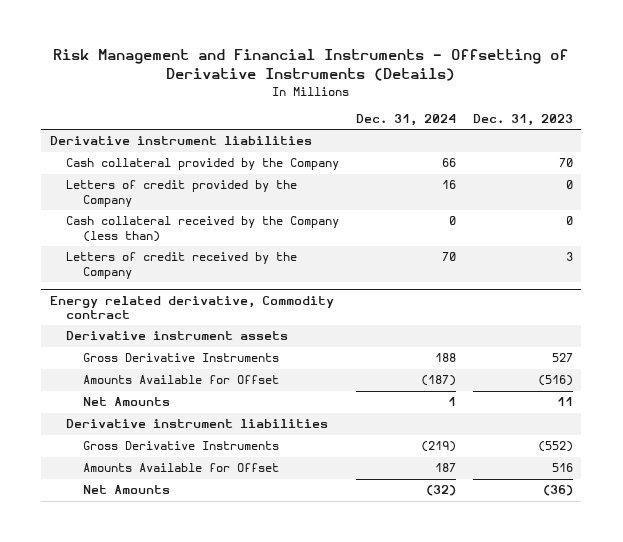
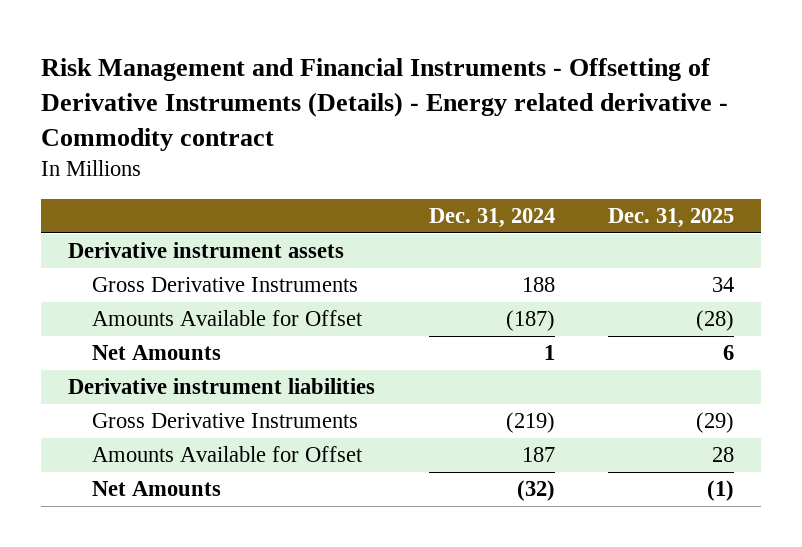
[53,49,569,82] Risk Management and Financial Instruments - Offsetting of Derivative Instruments (Details) -> [40,57,728,151] Risk Management and Financial Instruments - Offsetting of Derivative Instruments (Details) - Energy related derivative - Commodity contract
[472,114,573,127] Dec. 31, 2023 -> none
none -> [608,208,735,229] Dec. 31, 2025
[49,136,312,146] Derivative instrument liabilities -> none
[66,158,340,171] Cash collateral provided by the Company -> none
[66,180,298,207] Letters of credit provided by the Company -> none
[66,216,340,242] Cash collateral received by the Company (less than) -> none
[66,252,298,279] Letters of credit received by the Company -> none
[49,295,334,320] Energy related derivative, Commodity contract -> none

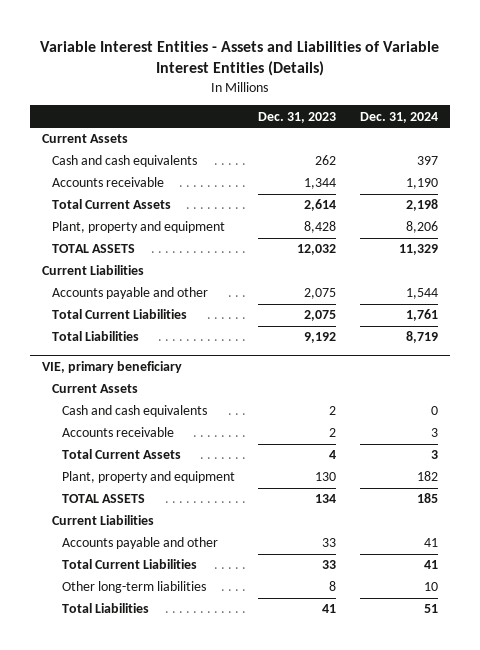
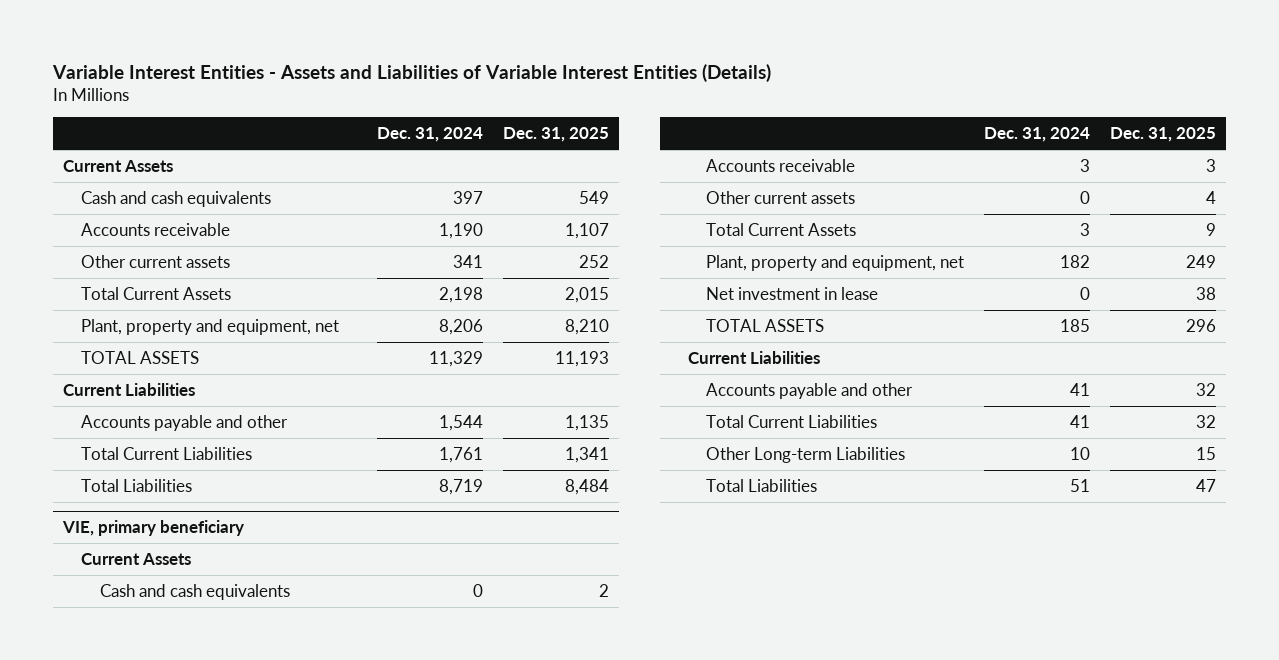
[258,111,337,123] Dec. 31, 2023 -> none
none -> [503,127,610,143] Dec. 31, 2025
none -> [81,254,231,268] Other current assets
[51,221,225,234] Plant, property and equipment -> [81,318,340,335] Plant, property and equipment, net
none -> [706,190,856,204] Other current assets
[61,471,235,484] Plant, property and equipment -> [706,254,965,271] Plant, property and equipment, net
none -> [706,286,879,300] Net investment in lease
[61,581,206,594] Other long-term liabilities -> [706,446,906,463] Other Long-term Liabilities

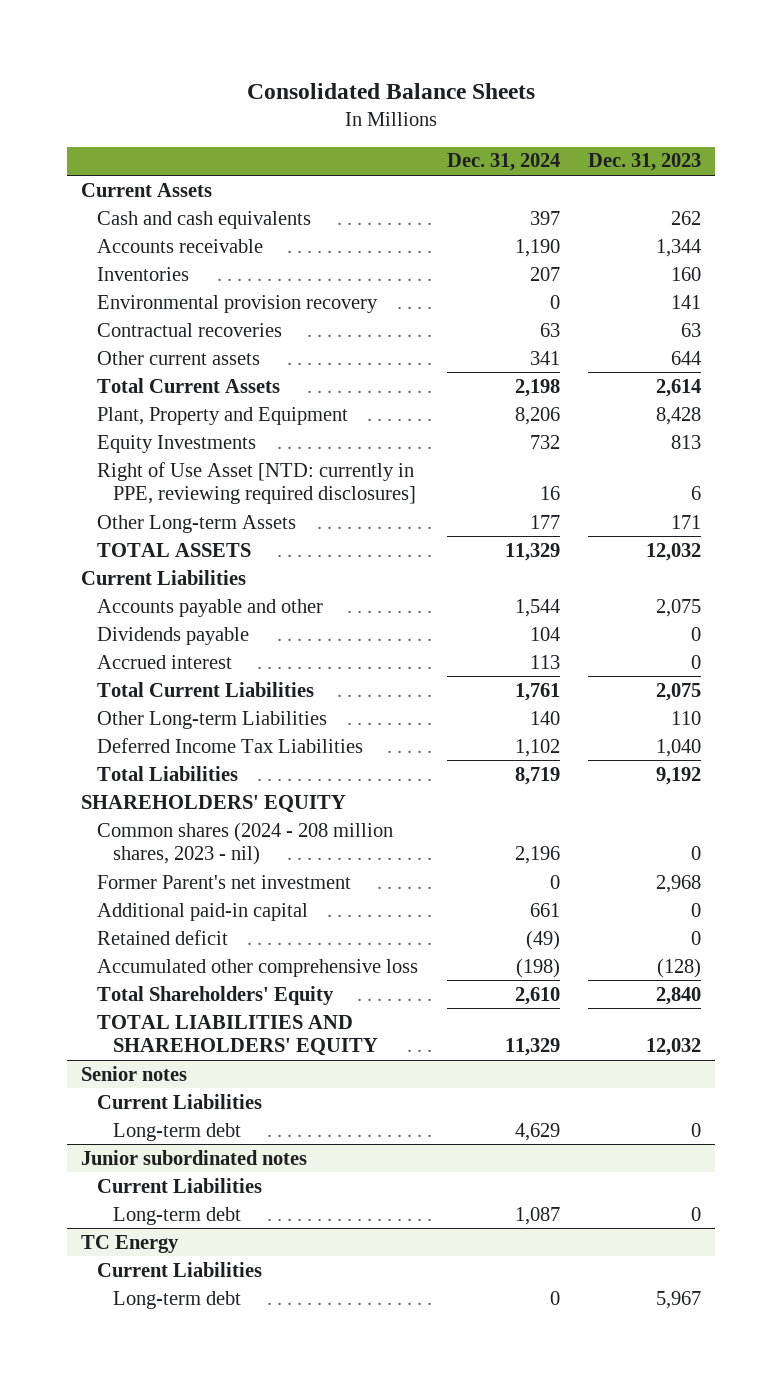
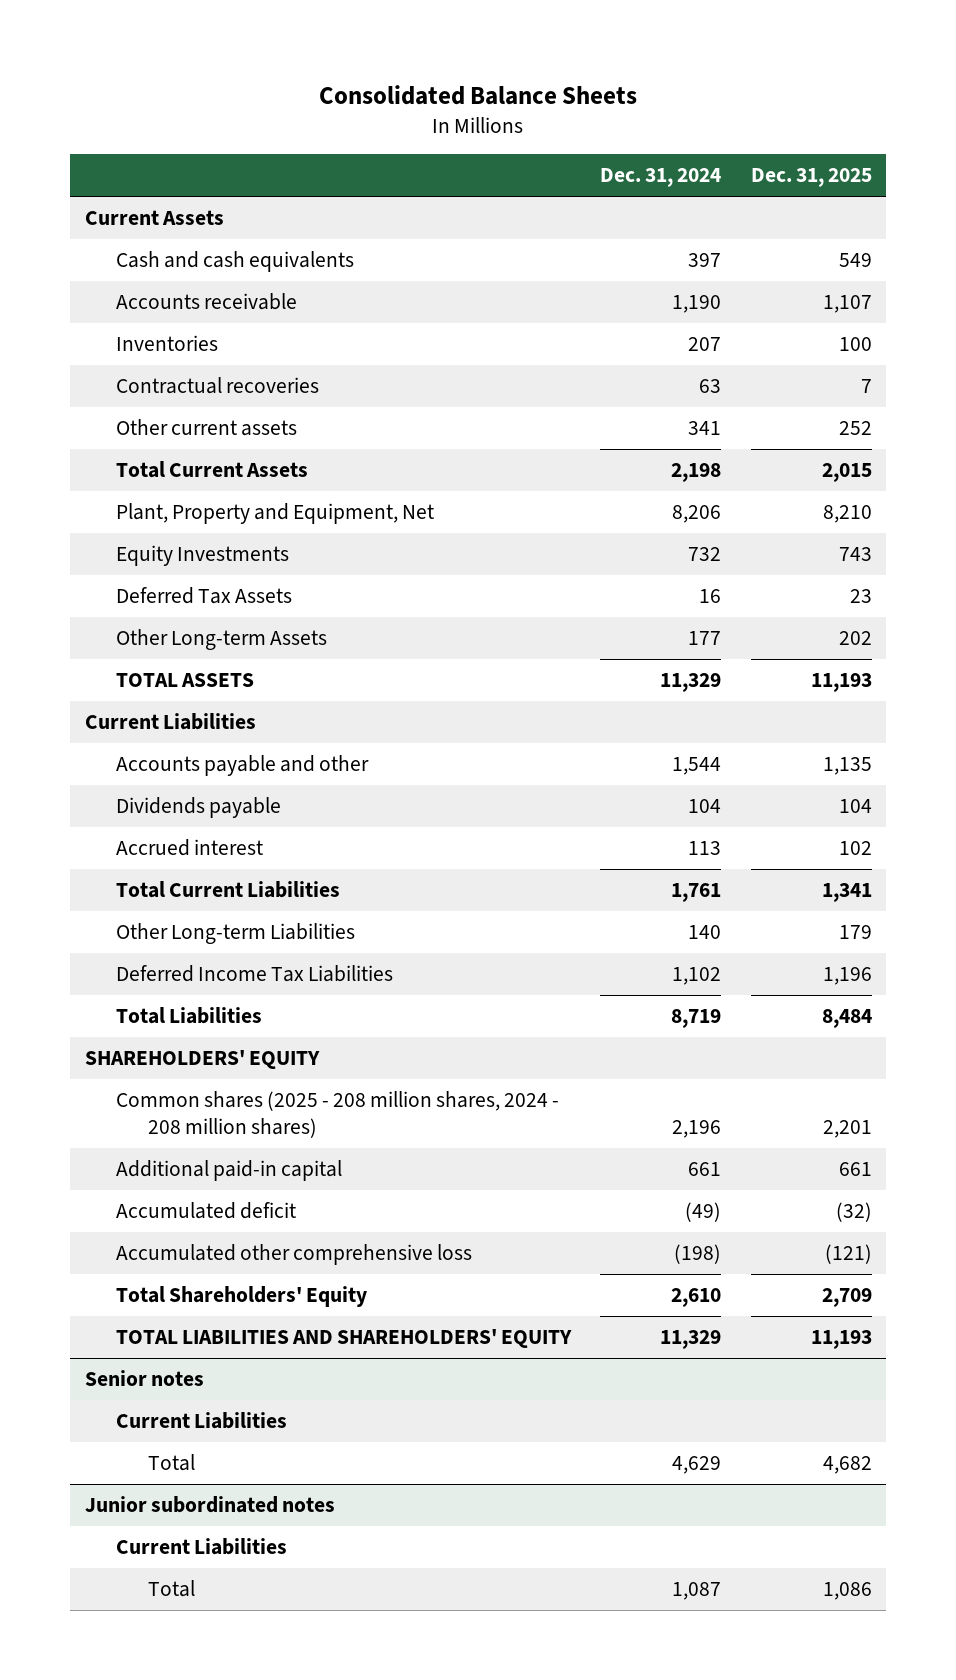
[587,153,701,172] Dec. 31, 2023 -> none
none -> [750,168,872,188] Dec. 31, 2025
[97,294,379,313] Environmental provision recovery -> none
[97,406,349,425] Plant, Property and Equipment -> [116,502,435,524] Plant, Property and Equipment, Net
[97,461,417,505] Right of Use Asset [NTD: currently in PPE, reviewing required disclosures] -> [116,586,293,604] Deferred Tax Assets
[97,874,352,889] Former Parent's net investment -> none
[97,821,394,866] Common shares (2024 - 208 million shares, 2023 - nil) -> [116,1090,560,1139] Common shares (2025 - 208 million shares, 2024 - 208 million shares)
[97,929,229,945] Retained deficit -> [116,1201,297,1219] Accumulated deficit
[113,1122,242,1141] Long-term debt -> [147,1453,195,1471] Total
[81,1234,180,1253] TC Energy -> none
[97,1261,263,1277] Current Liabilities -> none
[113,1290,242,1309] Long-term debt -> none
[113,1206,242,1225] Long-term debt -> [147,1579,195,1597] Total

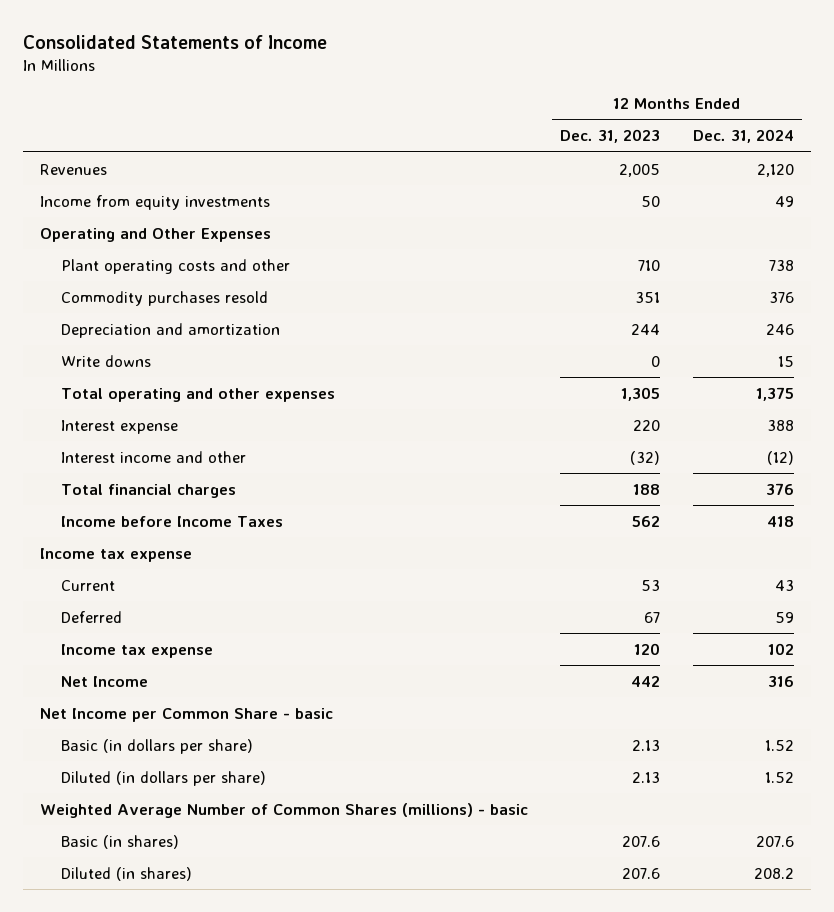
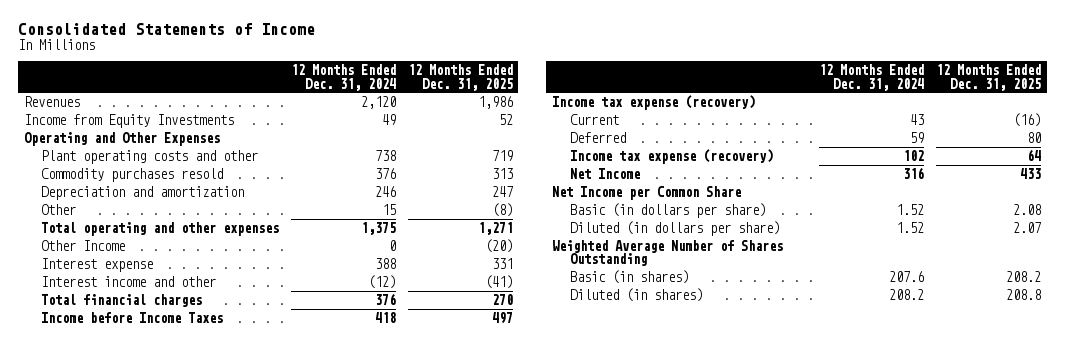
[560,128,661,143] Dec. 31, 2023 -> none
none -> [407,64,513,91] 12 Months Ended Dec. 31, 2025
[39,194,270,210] Income from equity investments -> [23,113,234,128] Income from Equity Investments
[61,354,152,367] Write downs -> none
none -> [41,203,77,215] Other
none -> [41,239,126,251] Other Income
[39,547,192,562] Income tax expense -> [552,94,756,110] Income tax expense (recovery)
[61,643,214,658] Income tax expense -> [569,148,773,164] Income tax expense (recovery)
[39,707,333,722] Net Income per Common Share - basic -> [552,185,742,200] Net Income per Common Share
[39,802,528,818] Weighted Average Number of Common Shares (millions) - basic -> [552,239,784,267] Weighted Average Number of Shares Outstanding

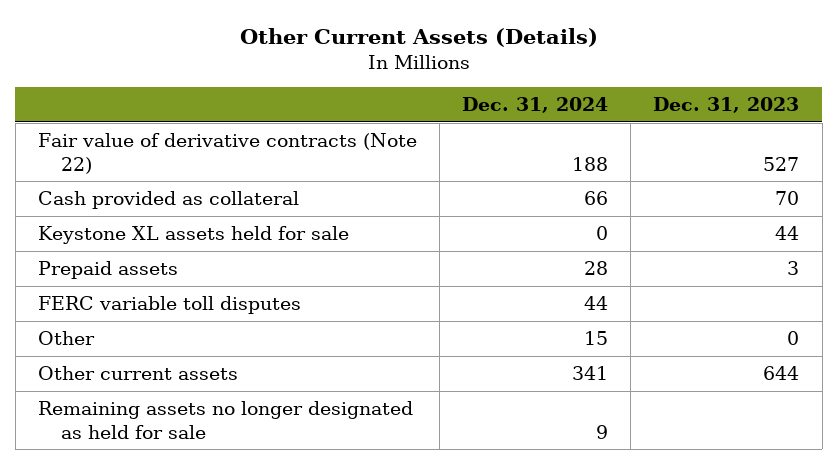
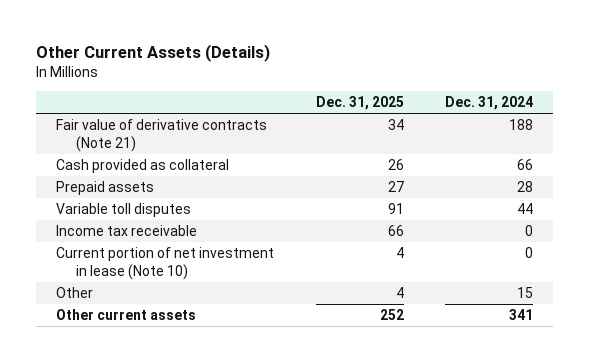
[653,97,800,114] Dec. 31, 2023 -> none
none -> [315,96,404,111] Dec. 31, 2025
[37,133,417,174] Fair value of derivative contracts (Note 22) -> [56,118,268,152] Fair value of derivative contracts (Note 21)
[37,226,349,245] Keystone XL assets held for sale -> none
[37,296,301,315] FERC variable toll disputes -> [56,202,192,217] Variable toll disputes
none -> [56,224,198,236] Income tax receivable
none -> [56,246,275,280] Current portion of net investment in lease (Note 10)
[37,401,413,439] Remaining assets no longer designated as held for sale -> none

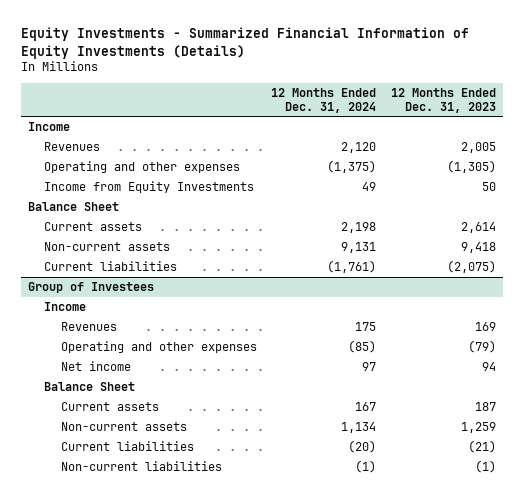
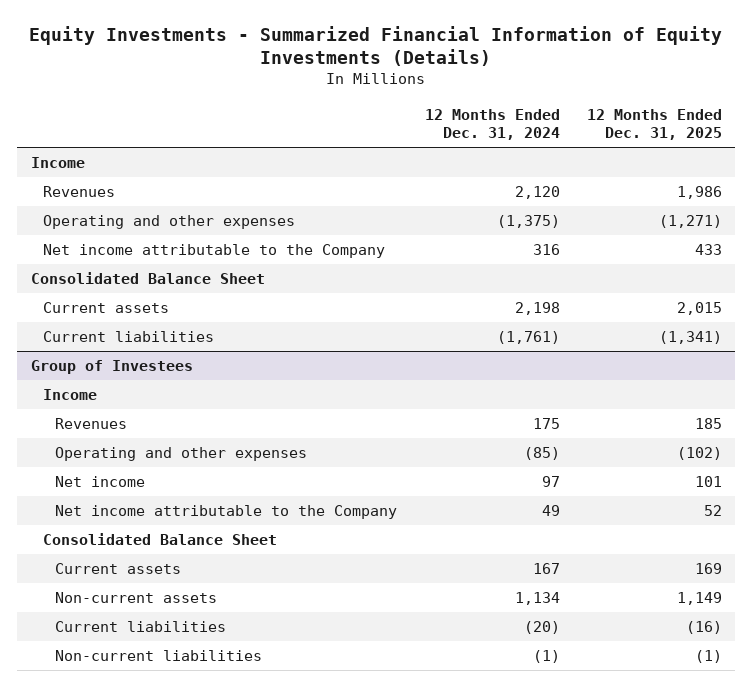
[390,87,496,113] 12 Months Ended Dec. 31, 2023 -> none
none -> [586,108,722,141] 12 Months Ended Dec. 31, 2025
[44,180,255,193] Income from Equity Investments -> none
none -> [43,244,386,259] Net income attributable to the Company
[27,201,119,211] Balance Sheet -> [30,272,265,285] Consolidated Balance Sheet
[44,241,171,251] Non-current assets -> none
none -> [55,505,398,520] Net income attributable to the Company
[44,381,136,391] Balance Sheet -> [43,533,278,546] Consolidated Balance Sheet

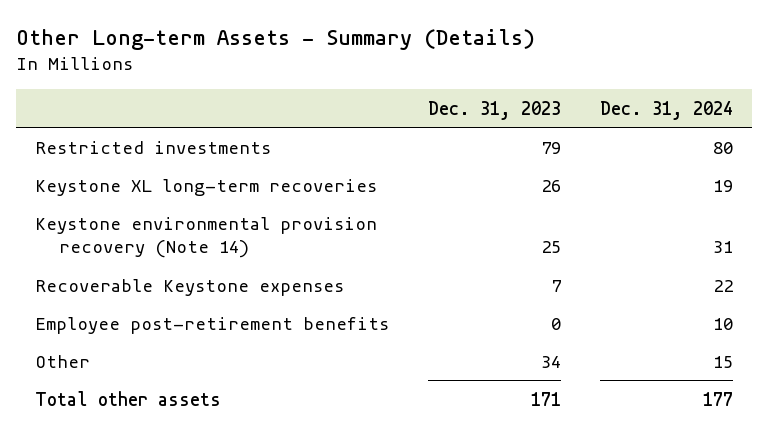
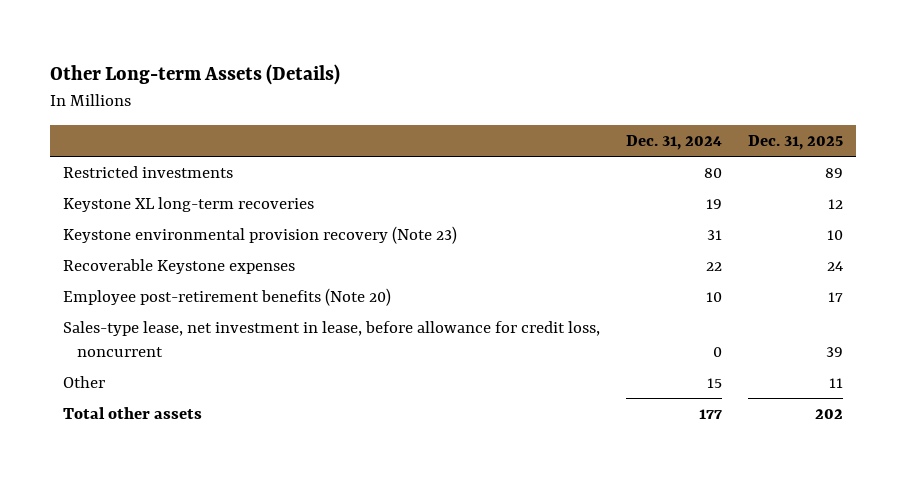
[16,29,536,51] Other Long-term Assets - Summary (Details) -> [50,63,341,85] Other Long-term Assets (Details)
[428,100,562,120] Dec. 31, 2023 -> none
none -> [747,134,843,150] Dec. 31, 2025
[35,216,378,259] Keystone environmental provision recovery (Note 14) -> [63,226,458,245] Keystone environmental provision recovery (Note 23)
[35,316,390,334] Employee post-retirement benefits -> [63,288,392,307] Employee post-retirement benefits (Note 20)
none -> [63,321,601,357] Sales-type lease, net investment in lease, before allowance for credit loss, noncurrent

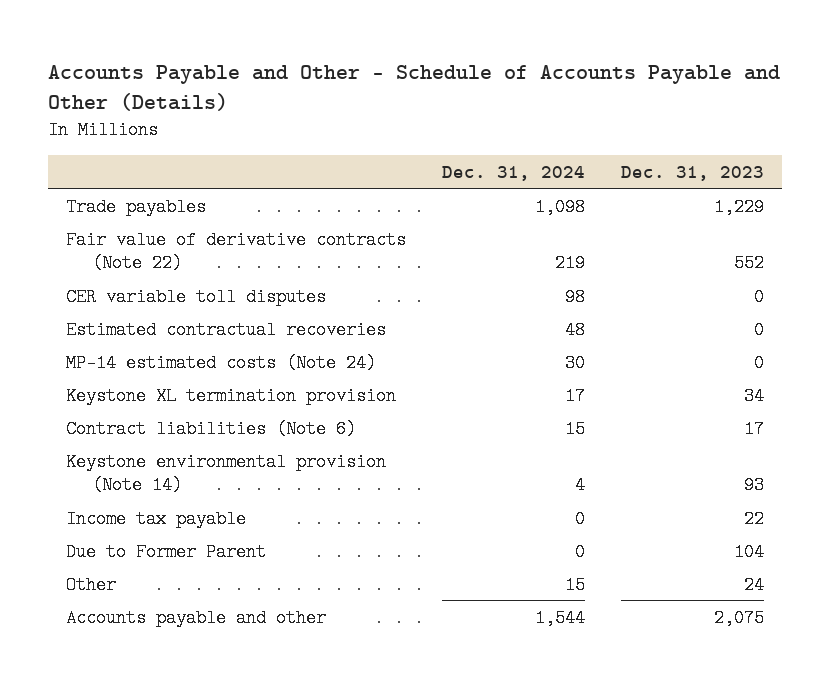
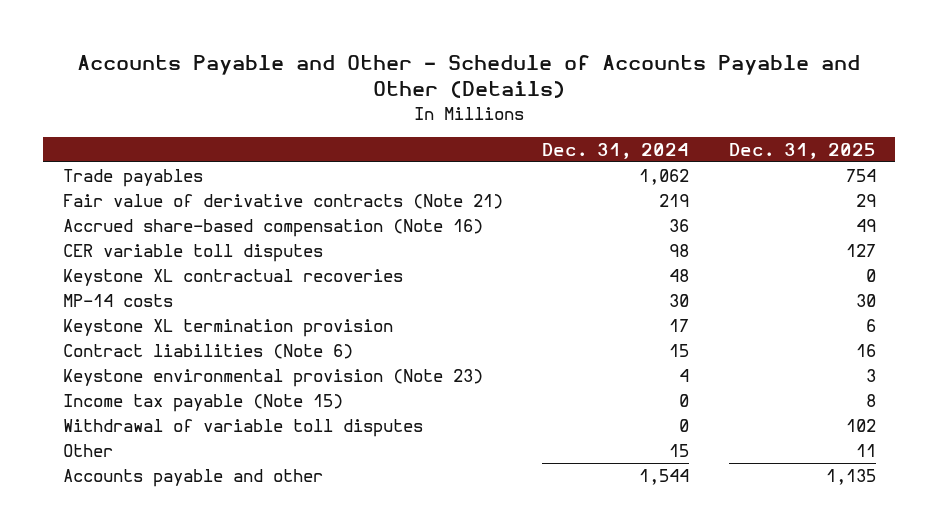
[621,165,765,181] Dec. 31, 2023 -> none
none -> [728,142,876,159] Dec. 31, 2025
[535,197,586,216] 1,098 -> [639,168,690,185] 1,062
[66,230,407,272] Fair value of derivative contracts (Note 22) -> [62,193,503,209] Fair value of derivative contracts (Note 21)
none -> [62,218,483,237] Accrued share-based compensation (Note 16)
[66,320,387,339] Estimated contractual recoveries -> none
none -> [62,268,403,286] Keystone XL contractual recoveries
[66,353,377,372] MP-14 estimated costs (Note 24) -> [62,293,173,307] MP-14 costs
[66,542,267,561] Due to Former Parent -> none
[66,452,387,494] Keystone environmental provision (Note 14) -> [62,368,483,387] Keystone environmental provision (Note 23)
[66,509,247,528] Income tax payable -> [62,393,343,412] Income tax payable (Note 15)
none -> [62,418,423,437] Withdrawal of variable toll disputes

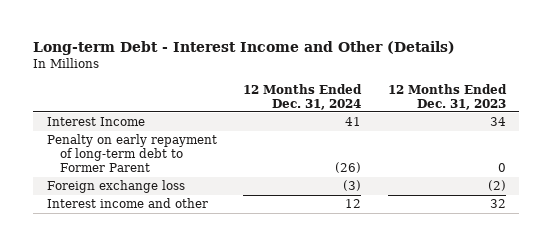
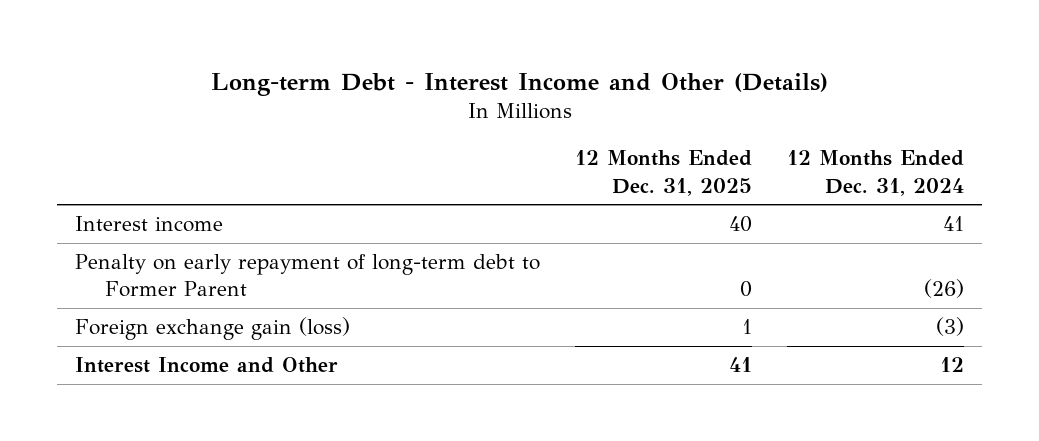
[387,83,507,110] 12 Months Ended Dec. 31, 2023 -> none
none -> [575,150,753,196] 12 Months Ended Dec. 31, 2025
[46,117,145,127] Interest Income -> [74,216,223,233] Interest income
[46,180,185,194] Foreign exchange loss -> [74,317,350,341] Foreign exchange gain (loss)
[46,198,208,209] Interest income and other -> [74,357,338,374] Interest Income and Other

